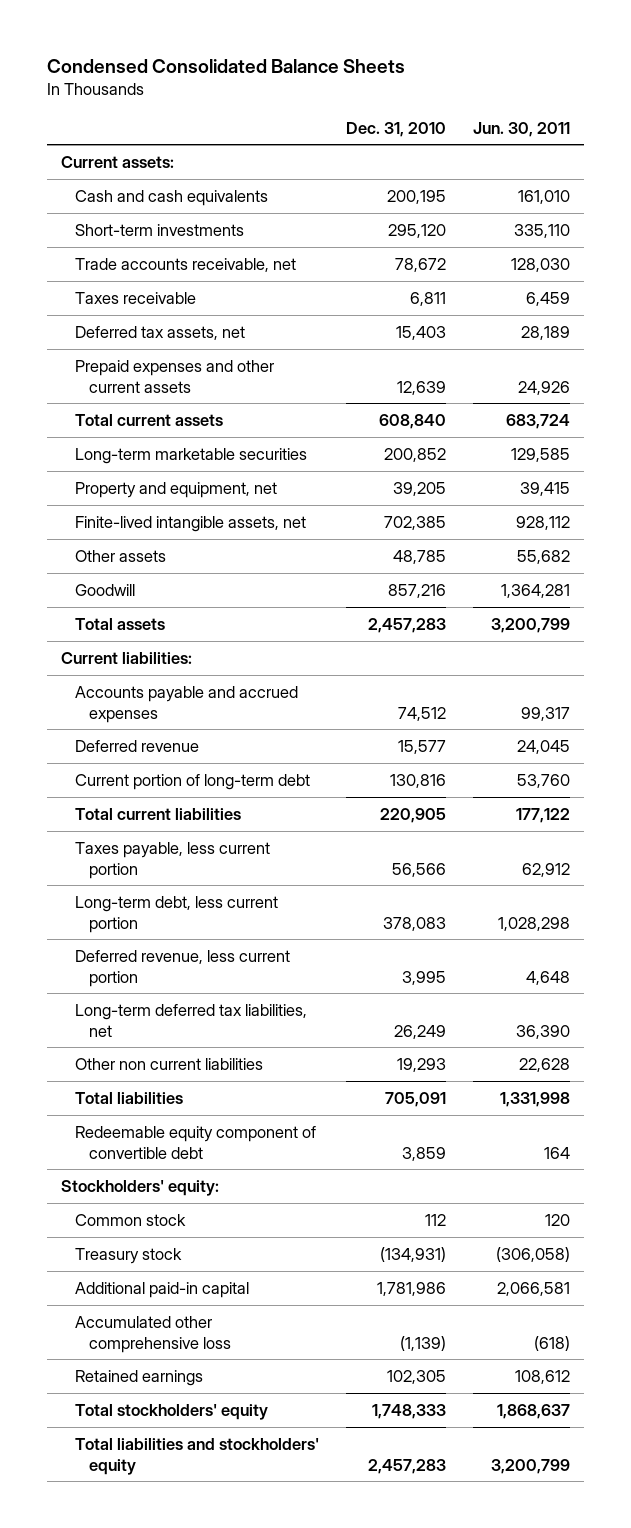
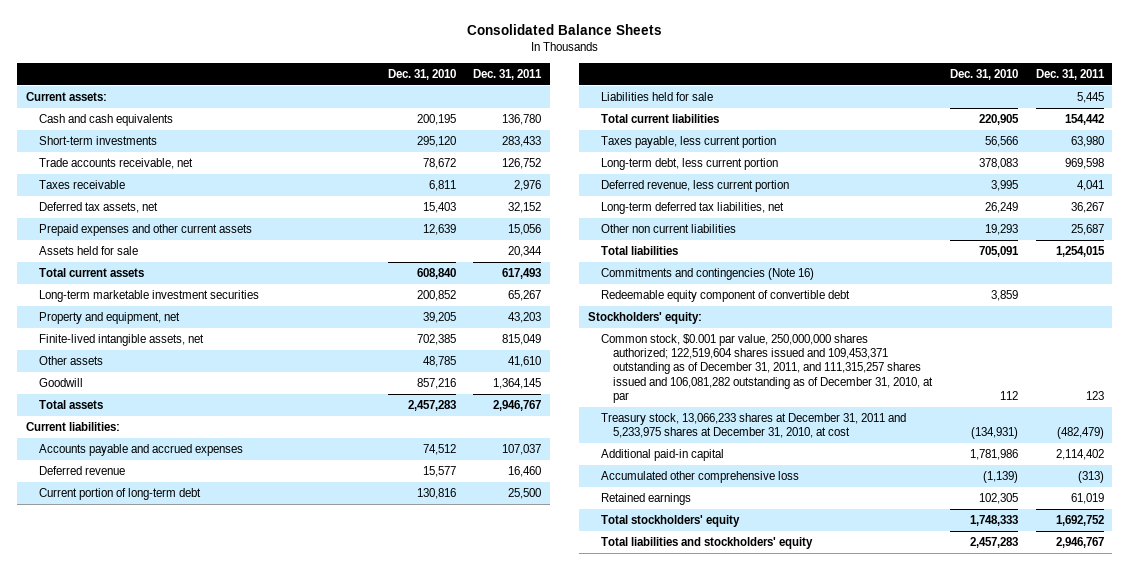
[47,58,406,73] Condensed Consolidated Balance Sheets -> [466,24,662,36] Consolidated Balance Sheets
[473,121,571,137] Jun. 30, 2011 -> none
none -> [473,68,543,80] Dec. 31, 2011
none -> [38,245,138,255] Assets held for sale
[74,447,307,464] Long-term marketable securities -> [38,289,259,302] Long-term marketable investment securities
none -> [600,91,713,101] Liabilities held for sale
none -> [600,267,814,280] Commitments and contingencies (Note 16)
[74,1213,186,1226] Common stock -> [600,333,934,403] Common stock, $0.001 par value, 250,000,000 shares authorized; 122,519,604 shares issued and 109,453,371 outstanding as of December 31, 2011, and 111,315,257 shares issued and 106,081,282 outstanding as of December 31, 2010, at par
[74,1247,182,1264] Treasury stock -> [600,412,906,439] Treasury stock, 13,066,233 shares at December 31, 2011 and 5,233,975 shares at December 31, 2010, at cost

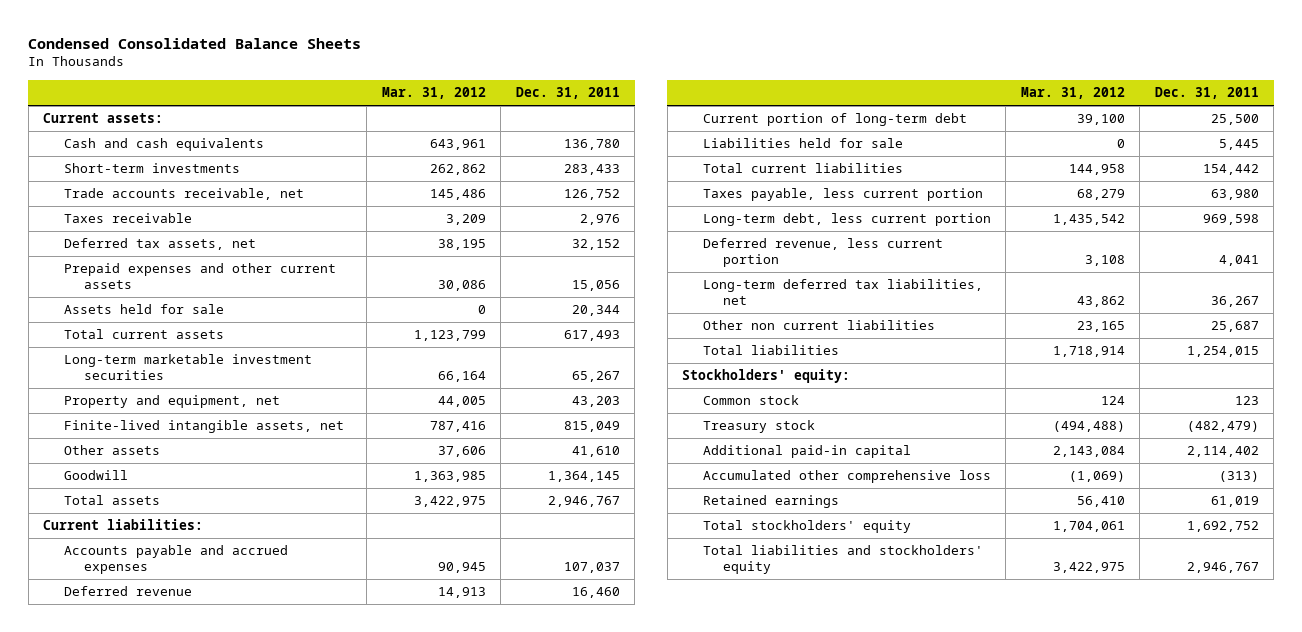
[466,24,662,36] Consolidated Balance Sheets -> [28,37,362,49] Condensed Consolidated Balance Sheets
[387,68,456,80] Dec. 31, 2010 -> none
none -> [381,87,486,100] Mar. 31, 2012
[600,267,814,280] Commitments and contingencies (Note 16) -> none
[600,289,850,302] Redeemable equity component of convertible debt -> none
[600,333,934,403] Common stock, $0.001 par value, 250,000,000 shares authorized; 122,519,604 shares issued and 109,453,371 outstanding as of December 31, 2011, and 111,315,257 shares issued and 106,081,282 outstanding as of December 31, 2010, at par -> [702,395,799,406] Common stock
[600,412,906,439] Treasury stock, 13,066,233 shares at December 31, 2011 and 5,233,975 shares at December 31, 2010, at cost -> [702,420,815,434] Treasury stock

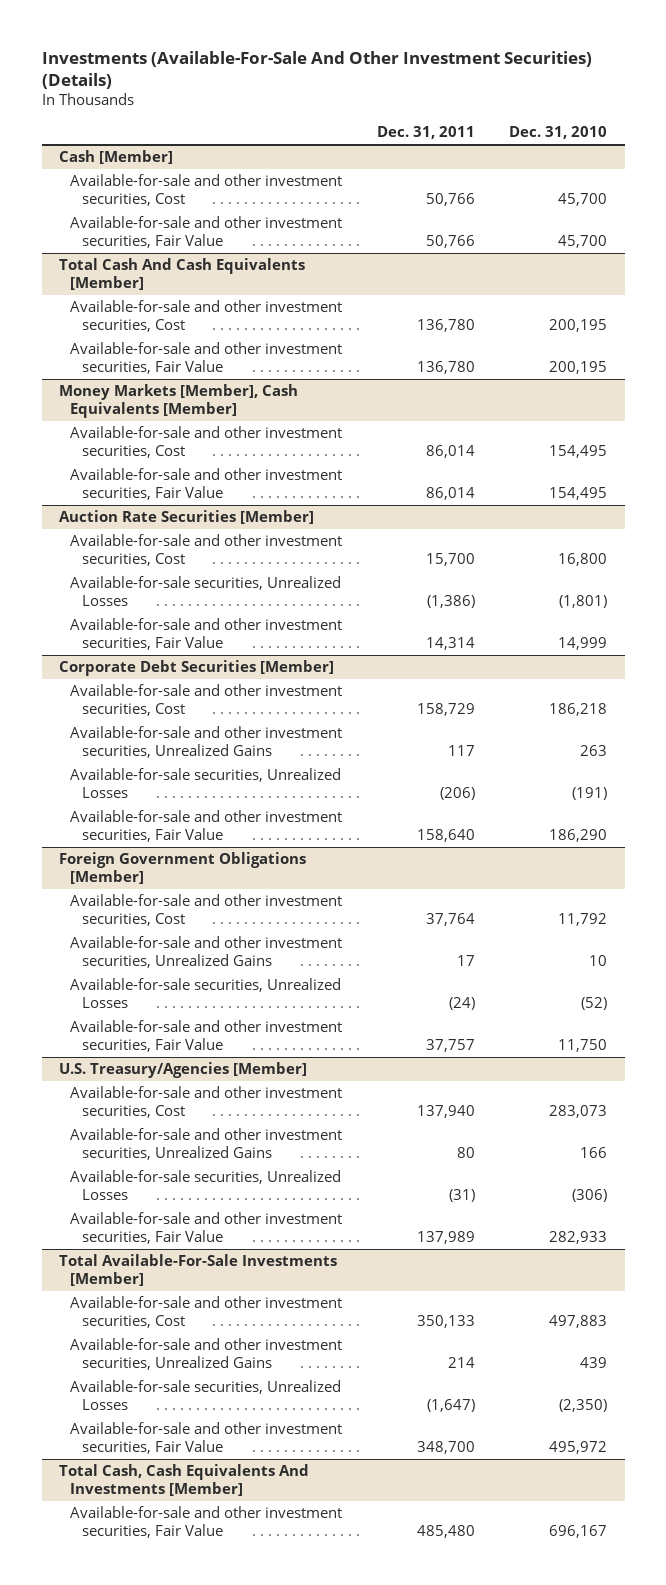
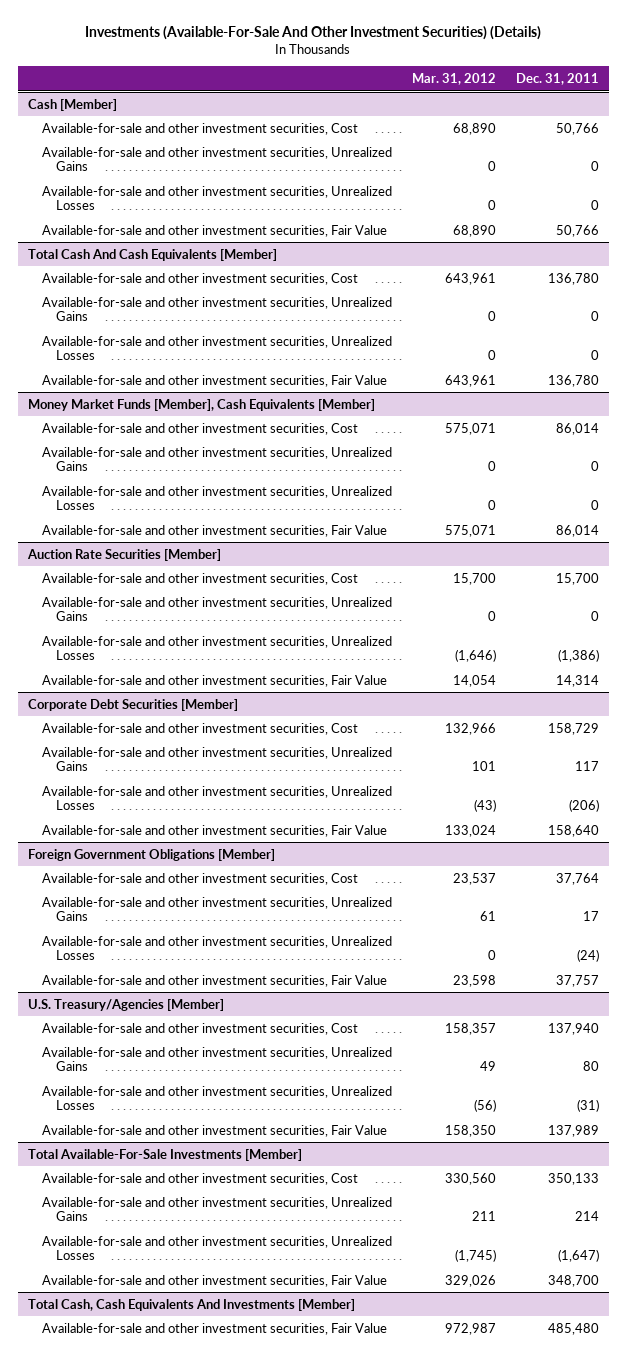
[509,125,608,139] Dec. 31, 2010 -> none
none -> [411,72,496,85] Mar. 31, 2012
none -> [42,146,393,172] Available-for-sale and other investment securities, Unrealized Gains
none -> [42,185,393,211] Available-for-sale and other investment securities, Unrealized Losses
none -> [42,296,393,322] Available-for-sale and other investment securities, Unrealized Gains
none -> [42,335,393,361] Available-for-sale and other investment securities, Unrealized Losses
[58,384,298,418] Money Markets [Member], Cash Equivalents [Member] -> [28,398,376,411] Money Market Funds [Member], Cash Equivalents [Member]
none -> [42,446,393,472] Available-for-sale and other investment securities, Unrealized Gains
none -> [42,485,393,511] Available-for-sale and other investment securities, Unrealized Losses
none -> [42,596,393,622] Available-for-sale and other investment securities, Unrealized Gains
[70,576,342,606] Available-for-sale securities, Unrealized Losses -> [42,635,393,661] Available-for-sale and other investment securities, Unrealized Losses
[70,768,342,798] Available-for-sale securities, Unrealized Losses -> [42,785,393,811] Available-for-sale and other investment securities, Unrealized Losses
[70,978,342,1008] Available-for-sale securities, Unrealized Losses -> [42,935,393,961] Available-for-sale and other investment securities, Unrealized Losses
[70,1170,342,1200] Available-for-sale securities, Unrealized Losses -> [42,1085,393,1111] Available-for-sale and other investment securities, Unrealized Losses
[70,1380,342,1410] Available-for-sale securities, Unrealized Losses -> [42,1235,393,1261] Available-for-sale and other investment securities, Unrealized Losses

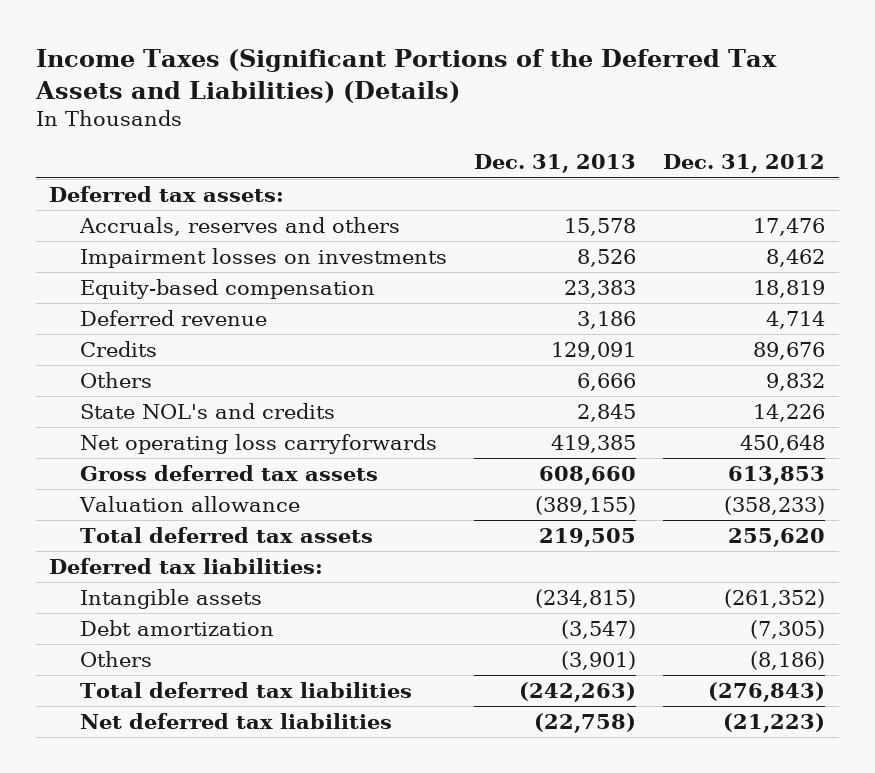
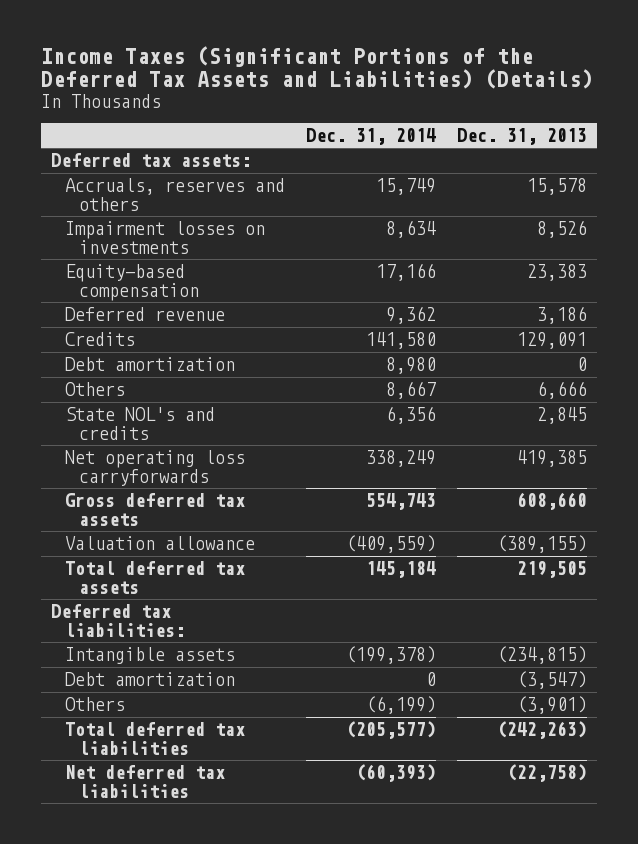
[663,154,826,174] Dec. 31, 2012 -> none
none -> [305,127,436,145] Dec. 31, 2014
none -> [64,357,235,372] Debt amortization

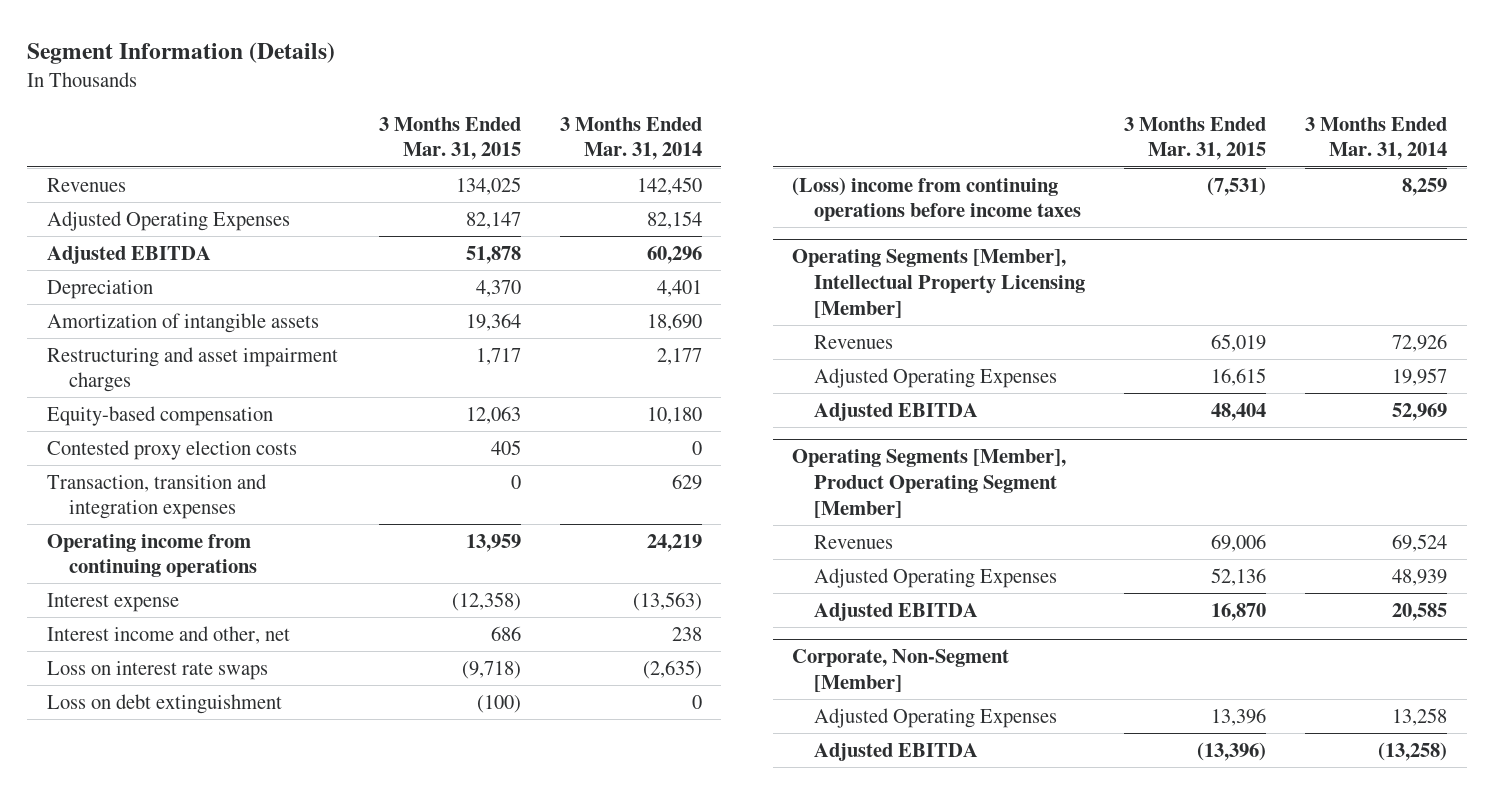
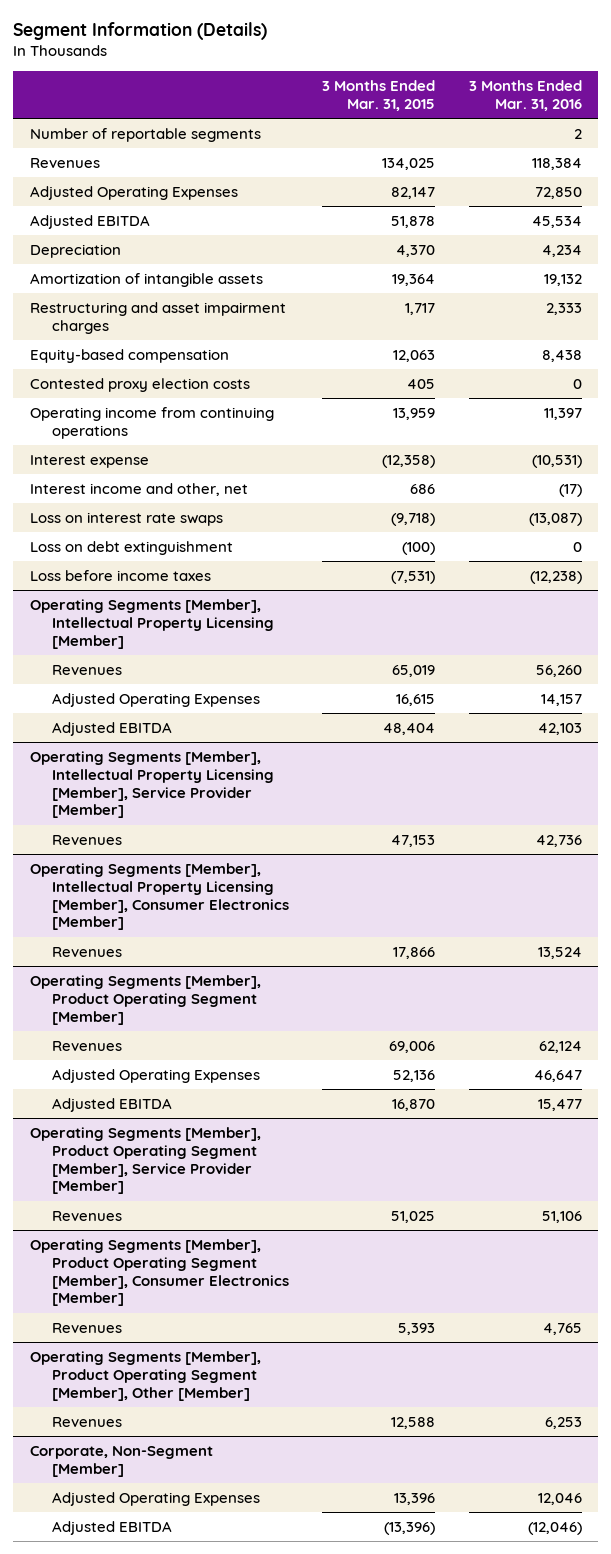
[559,116,702,161] 3 Months Ended Mar. 31, 2014 -> none
none -> [468,80,582,112] 3 Months Ended Mar. 31, 2016
none -> [29,127,261,142] Number of reportable segments
[46,473,267,520] Transaction, transition and integration expenses -> none
[792,176,1082,222] (Loss) income from continuing operations before income taxes -> [29,569,211,581] Loss before income taxes
none -> [29,750,274,819] Operating Segments [Member], Intellectual Property Licensing [Member], Service Provider [Member]
none -> [51,834,122,845] Revenues
none -> [29,862,289,931] Operating Segments [Member], Intellectual Property Licensing [Member], Consumer Electronics [Member]
none -> [51,946,122,957] Revenues
none -> [29,1126,261,1195] Operating Segments [Member], Product Operating Segment [Member], Service Provider [Member]
none -> [51,1210,122,1221] Revenues
none -> [29,1238,289,1307] Operating Segments [Member], Product Operating Segment [Member], Consumer Electronics [Member]
none -> [51,1322,122,1333] Revenues
none -> [29,1350,261,1401] Operating Segments [Member], Product Operating Segment [Member], Other [Member]
none -> [51,1416,122,1427] Revenues

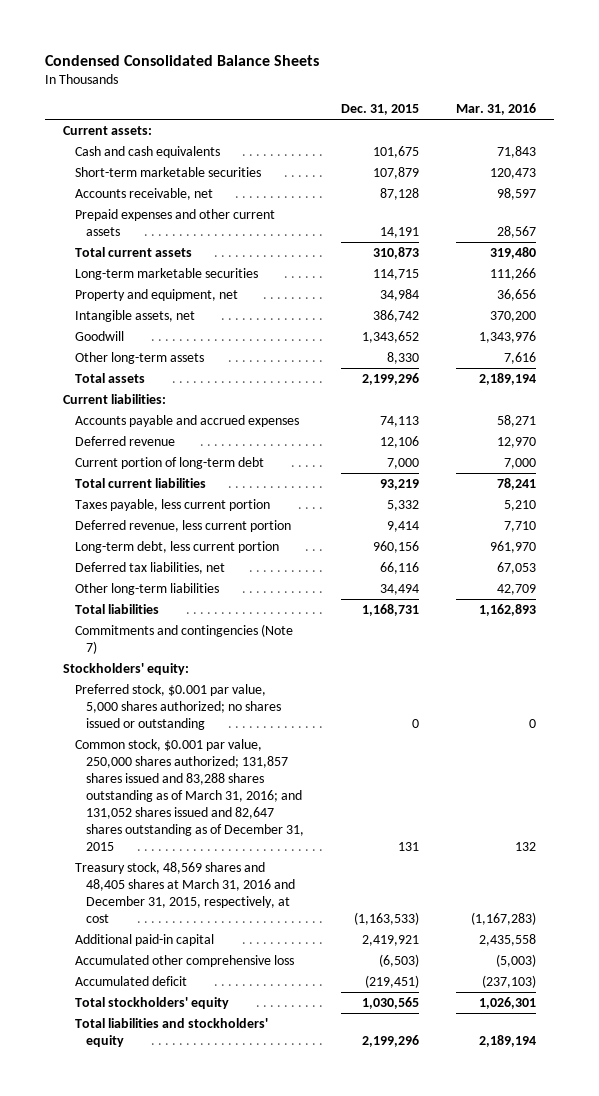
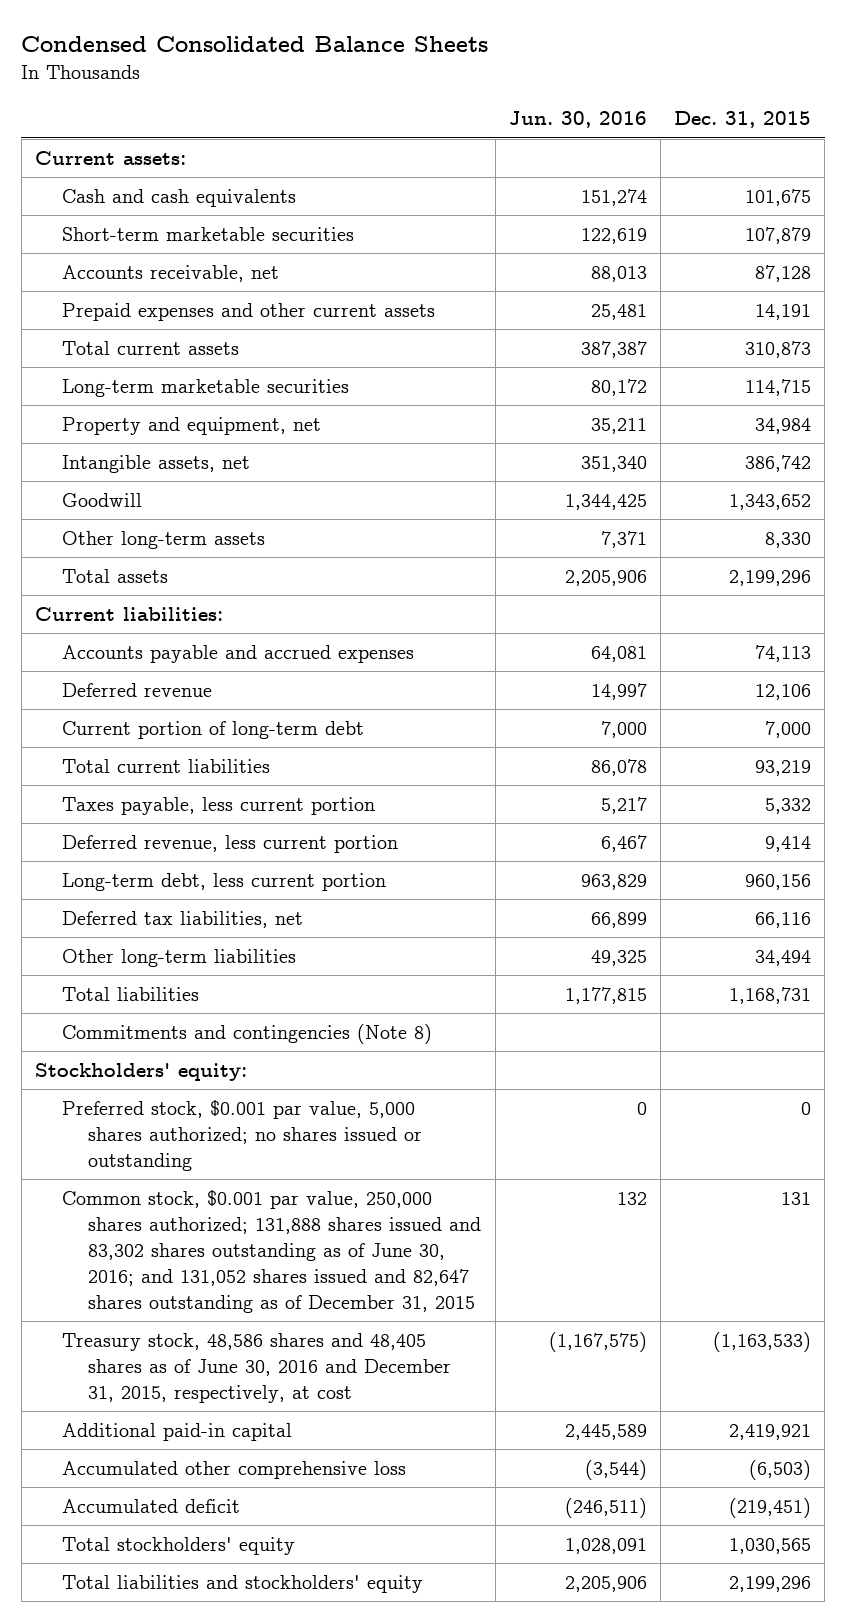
[455,102,536,115] Mar. 31, 2016 -> none
none -> [508,111,647,129] Jun. 30, 2016
[74,624,293,655] Commitments and contingencies (Note 7) -> [61,1023,432,1044] Commitments and contingencies (Note 8)
[74,739,305,852] Common stock, $0.001 par value, 250,000 shares authorized; 131,857 shares issued and 83,288 shares outstanding as of March 31, 2016; and 131,052 shares issued and 82,647 shares outstanding as of December 31, 2015 -> [61,1189,482,1313] Common stock, $0.001 par value, 250,000 shares authorized; 131,888 shares issued and 83,302 shares outstanding as of June 30, 2016; and 131,052 shares issued and 82,647 shares outstanding as of December 31, 2015
[74,862,296,924] Treasury stock, 48,569 shares and 48,405 shares at March 31, 2016 and December 31, 2015, respectively, at cost -> [61,1332,452,1403] Treasury stock, 48,586 shares and 48,405 shares as of June 30, 2016 and December 31, 2015, respectively, at cost

